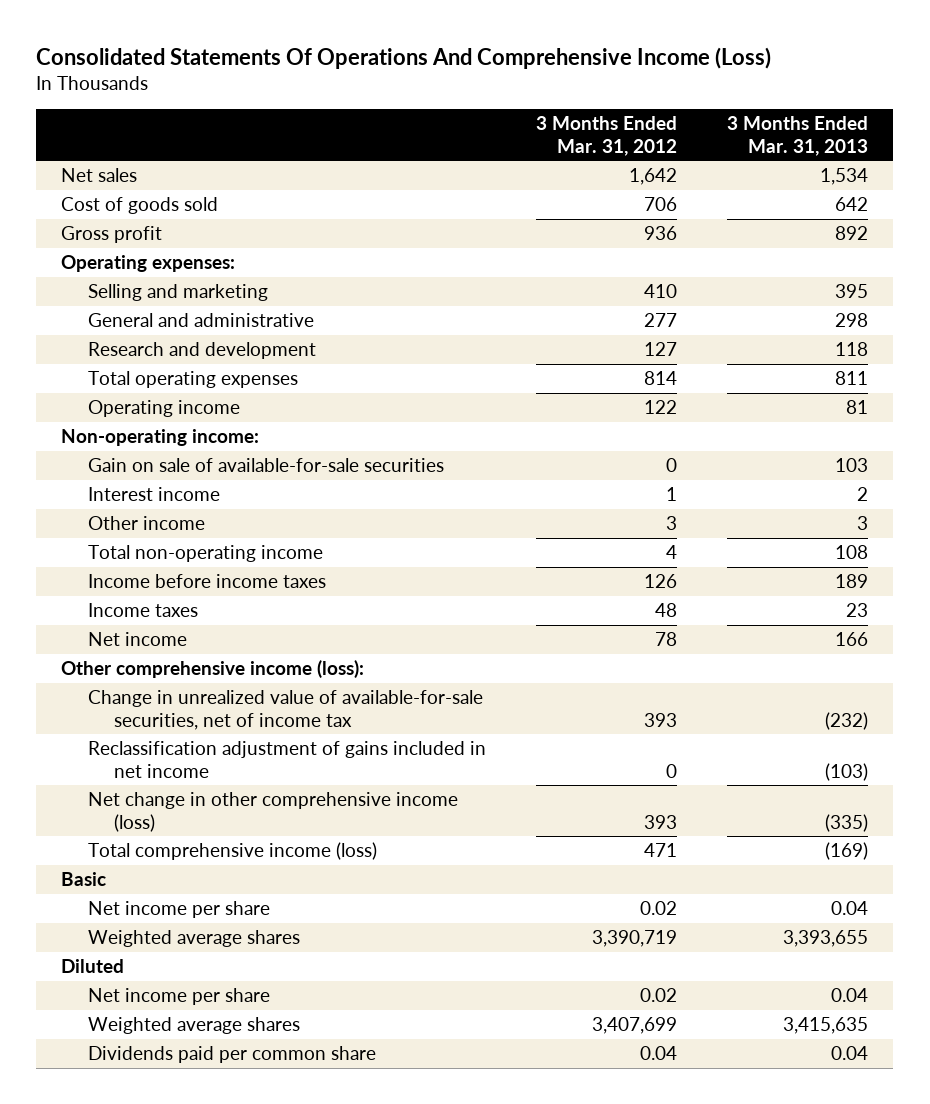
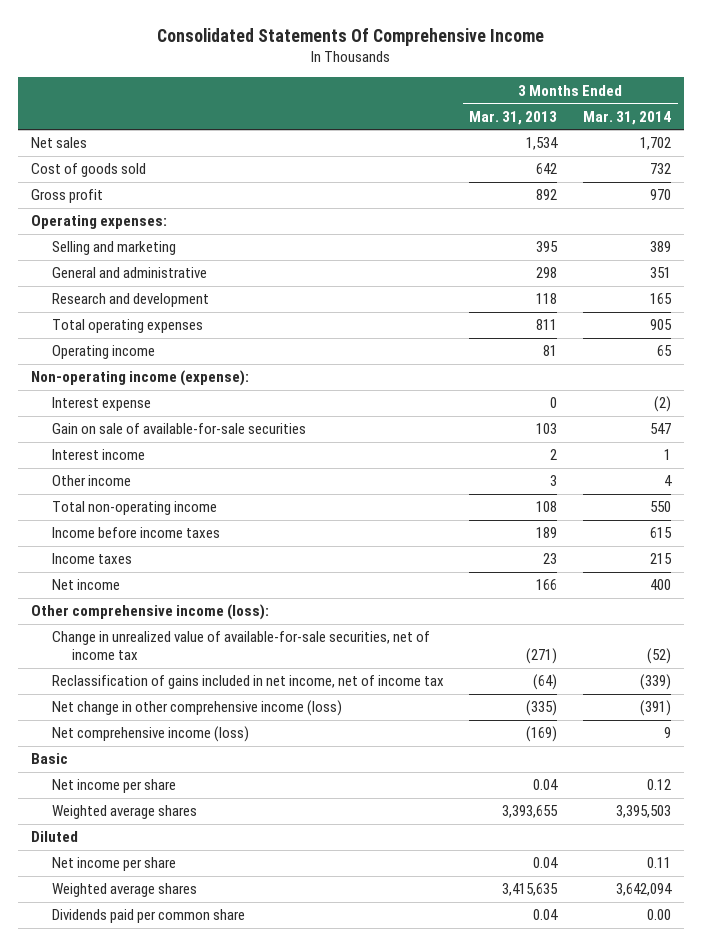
[36,47,772,70] Consolidated Statements Of Operations And Comprehensive Income (Loss) -> [157,27,545,46] Consolidated Statements Of Comprehensive Income
[536,116,678,156] 3 Months Ended Mar. 31, 2012 -> none
none -> [583,110,672,125] Mar. 31, 2014
[61,429,260,447] Non-operating income: -> [31,370,250,387] Non-operating income (expense):
none -> [51,397,151,412] Interest expense
[825,711,869,730] (232) -> [526,648,558,665] (271)
[87,741,486,778] Reclassification adjustment of gains included in net income -> [51,675,444,690] Reclassification of gains included in net income, net of income tax
[825,762,869,781] (103) -> [533,674,558,691] (64)
[87,842,377,861] Total comprehensive income (loss) -> [51,726,249,743] Net comprehensive income (loss)

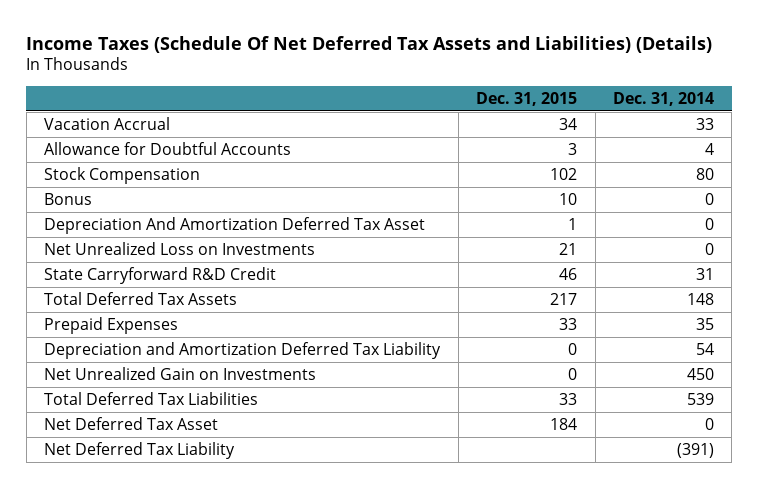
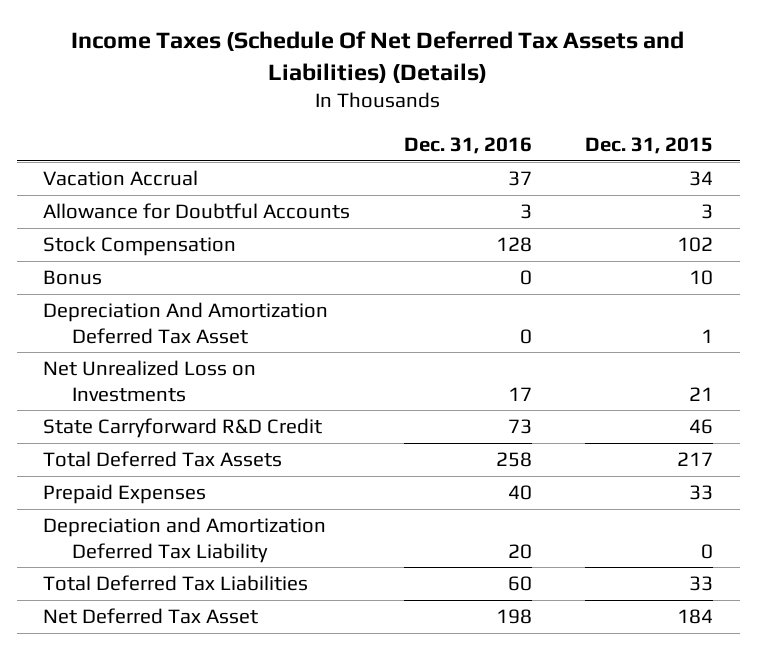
[612,91,714,106] Dec. 31, 2014 -> none
none -> [403,136,532,154] Dec. 31, 2016
[44,366,317,380] Net Unrealized Gain on Investments -> none
[44,441,236,459] Net Deferred Tax Liability -> none

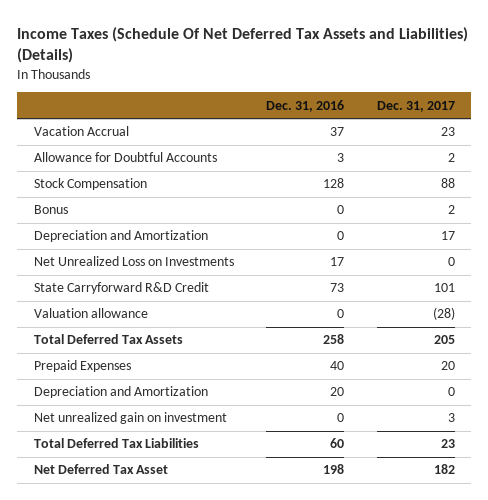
[585,136,714,154] Dec. 31, 2015 -> none
none -> [376,100,455,112] Dec. 31, 2017
[43,301,329,344] Depreciation And Amortization Deferred Tax Asset -> [33,230,208,243] Depreciation and Amortization
none -> [33,308,148,319] Valuation allowance
[43,516,327,563] Depreciation and Amortization Deferred Tax Liability -> [33,386,208,399] Depreciation and Amortization
none -> [33,412,227,425] Net unrealized gain on investment

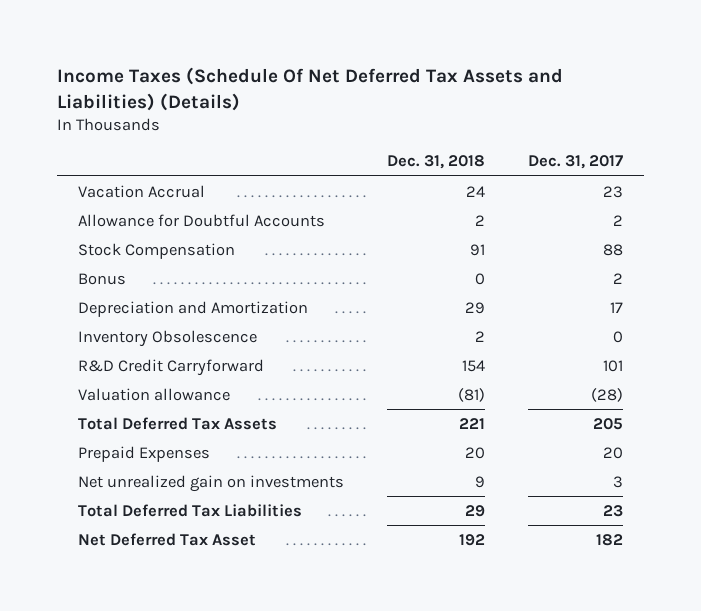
[266,99,345,112] Dec. 31, 2016 -> none
none -> [387,155,486,170] Dec. 31, 2018
[33,256,234,267] Net Unrealized Loss on Investments -> none
none -> [78,329,258,347] Inventory Obsolescence
[33,282,209,295] State Carryforward R&D Credit -> [78,358,265,376] R&D Credit Carryforward
[33,386,208,399] Depreciation and Amortization -> none
[33,412,227,425] Net unrealized gain on investment -> [78,474,345,492] Net unrealized gain on investments

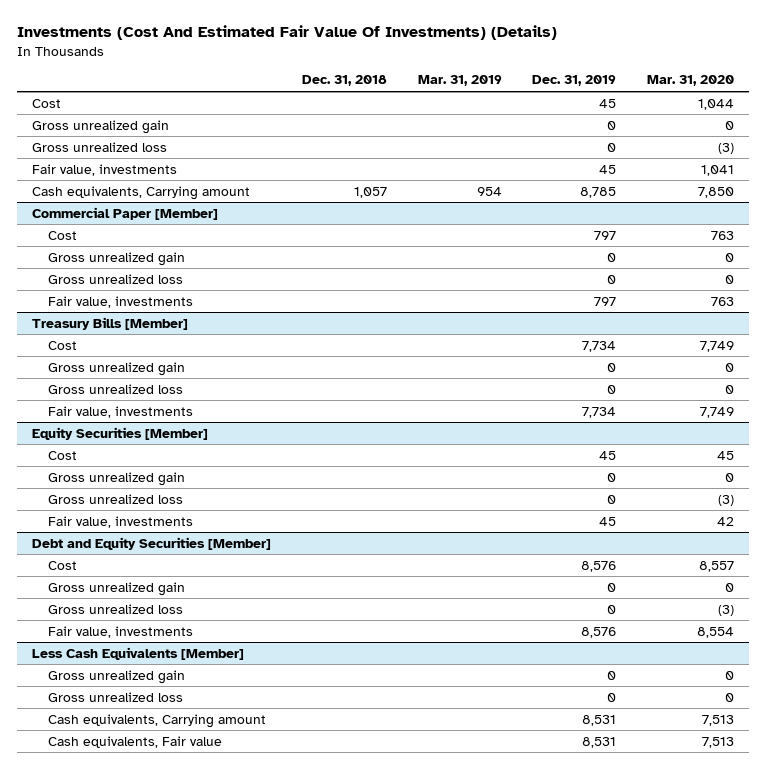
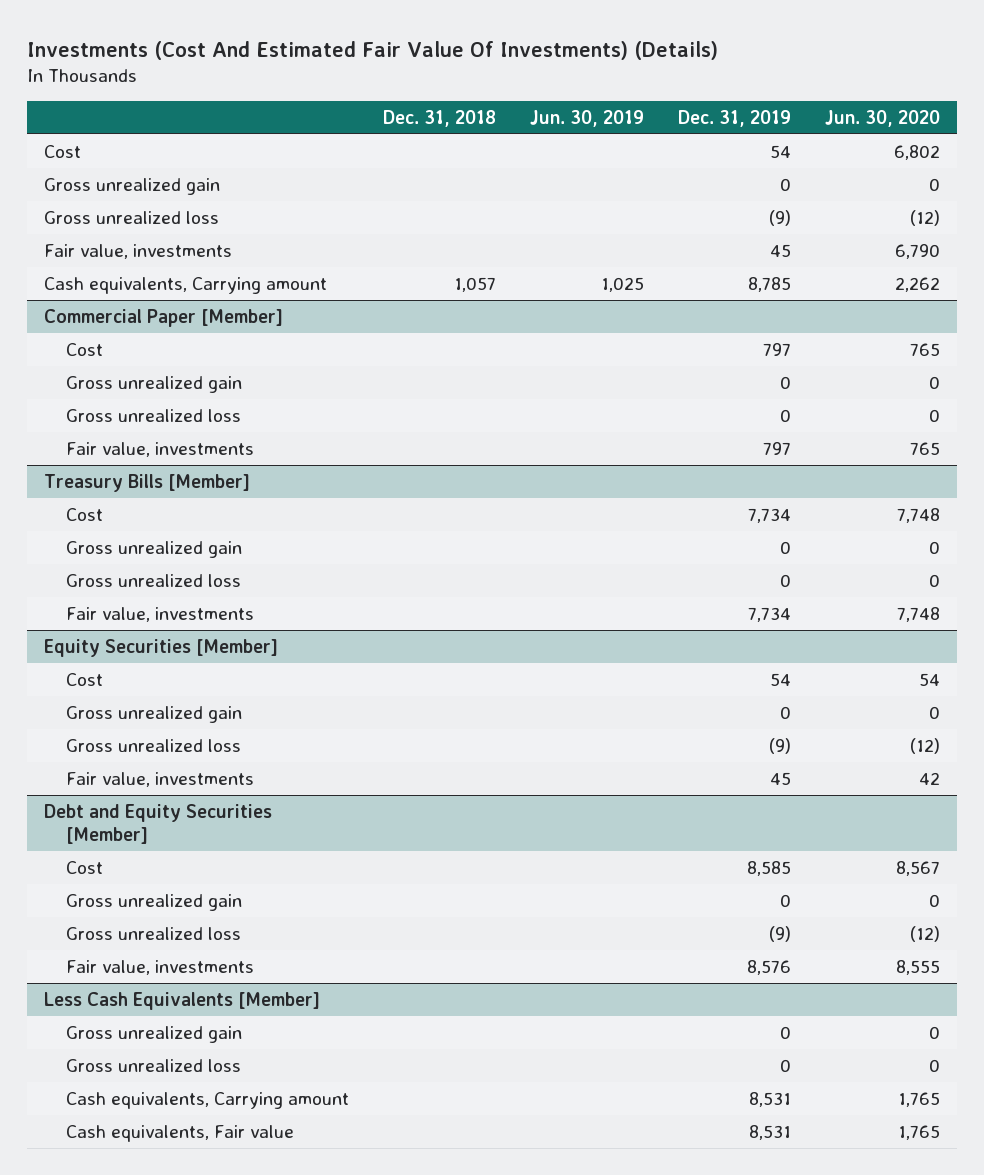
[417,75,502,87] Mar. 31, 2019 -> none
[646,75,734,87] Mar. 31, 2020 -> none
none -> [529,109,644,127] Jun. 30, 2019
none -> [824,109,940,127] Jun. 30, 2020
[599,98,617,108] 45 -> [769,144,791,158] 54
[607,142,617,152] 0 -> [768,209,791,226] (9)
[599,450,617,460] 45 -> [769,672,791,686] 54
[607,494,617,504] 0 -> [768,737,791,754] (9)
[581,560,617,572] 8,576 -> [746,860,791,876] 8,585
[607,604,617,614] 0 -> [768,925,791,942] (9)

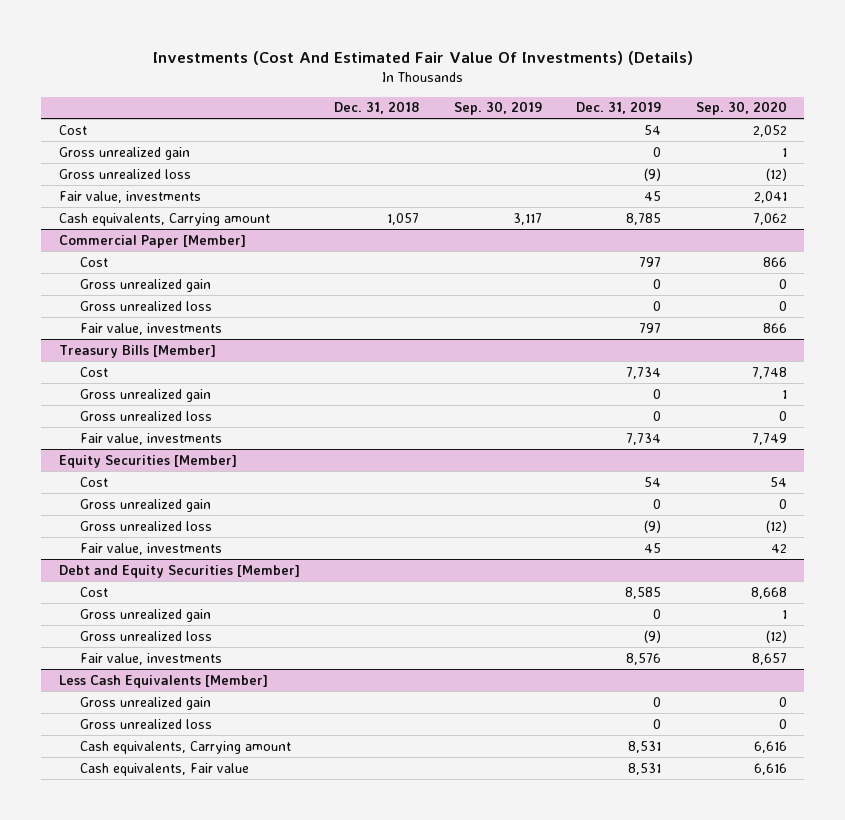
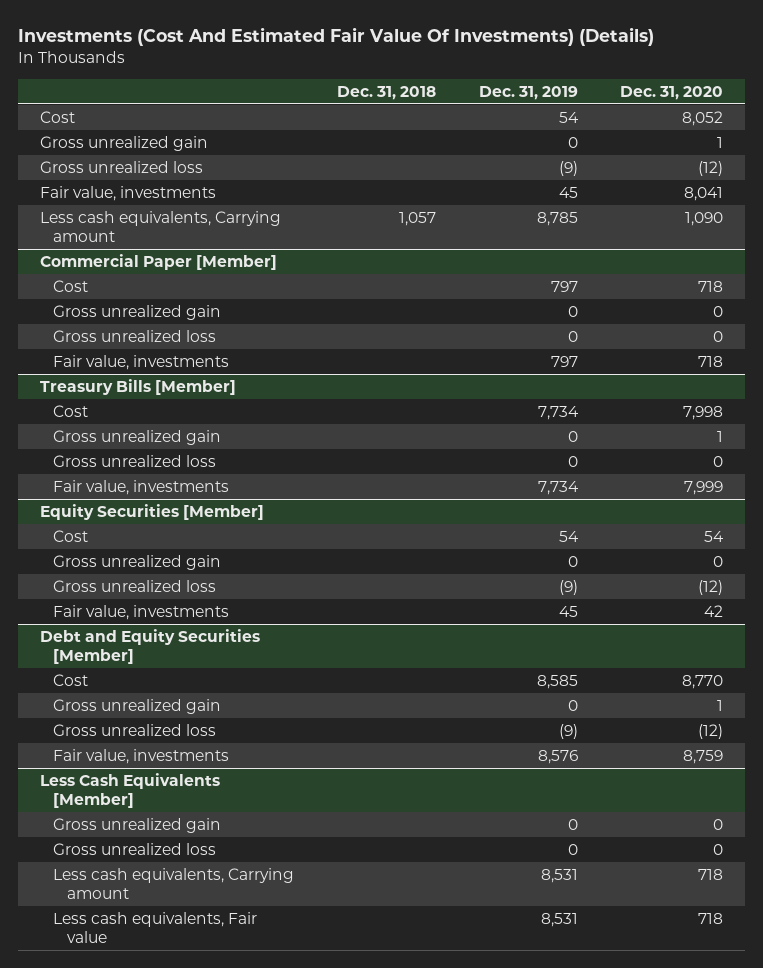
[453,101,542,116] Sep. 30, 2019 -> none
[695,101,787,116] Sep. 30, 2020 -> none
none -> [620,85,724,100] Dec. 31, 2020
[58,212,270,226] Cash equivalents, Carrying amount -> [39,211,281,242] Less cash equivalents, Carrying amount
[79,740,291,754] Cash equivalents, Carrying amount -> [53,868,295,899] Less cash equivalents, Carrying amount
[79,762,249,776] Cash equivalents, Fair value -> [53,912,258,943] Less cash equivalents, Fair value

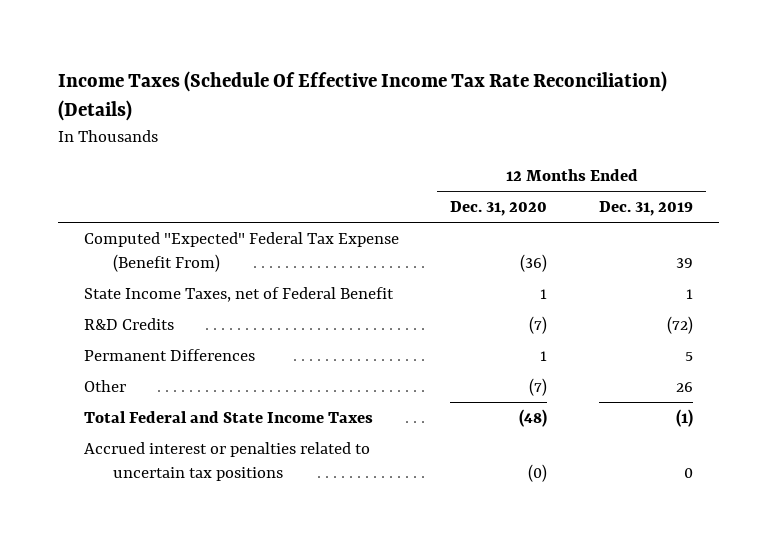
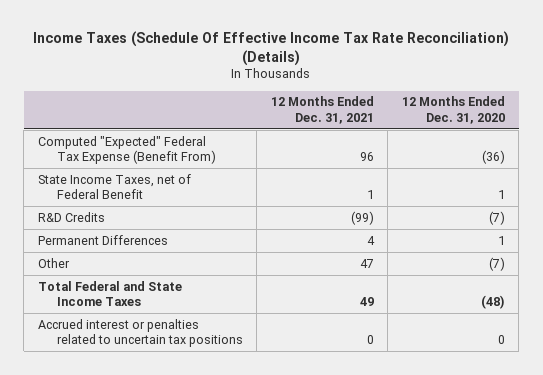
[598,201,693,217] Dec. 31, 2019 -> none
none -> [270,96,374,124] 12 Months Ended Dec. 31, 2021
[528,463,548,482] (0) -> [497,335,505,345] 0

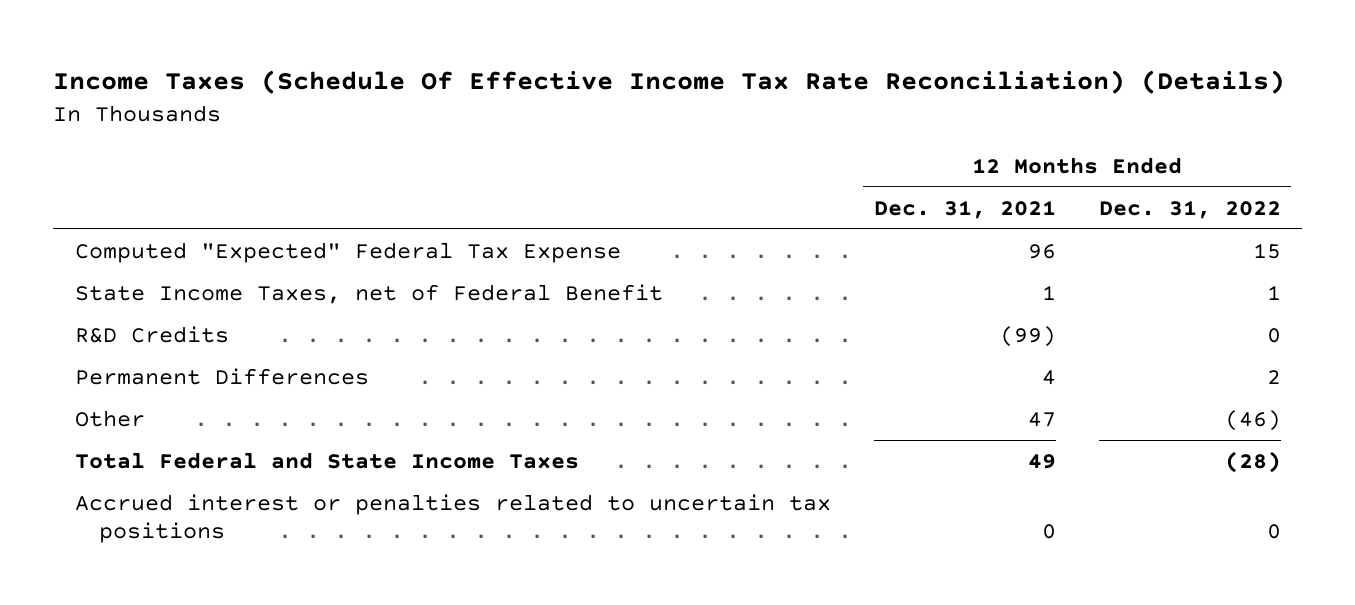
[401,96,505,124] 12 Months Ended Dec. 31, 2020 -> none
none -> [1098,199,1281,219] Dec. 31, 2022
[37,135,216,165] Computed "Expected" Federal Tax Expense (Benefit From) -> [74,242,621,264] Computed "Expected" Federal Tax Expense

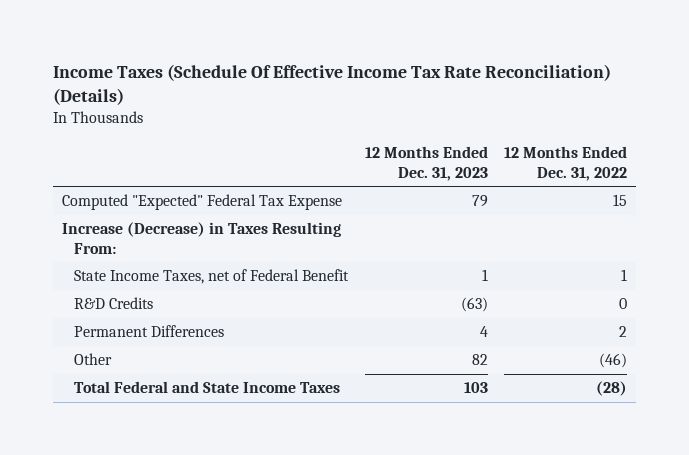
[873,199,1056,219] Dec. 31, 2021 -> none
none -> [364,145,488,181] 12 Months Ended Dec. 31, 2023
none -> [61,222,341,254] Increase (Decrease) in Taxes Resulting From:
[74,494,831,543] Accrued interest or penalties related to uncertain tax positions -> none

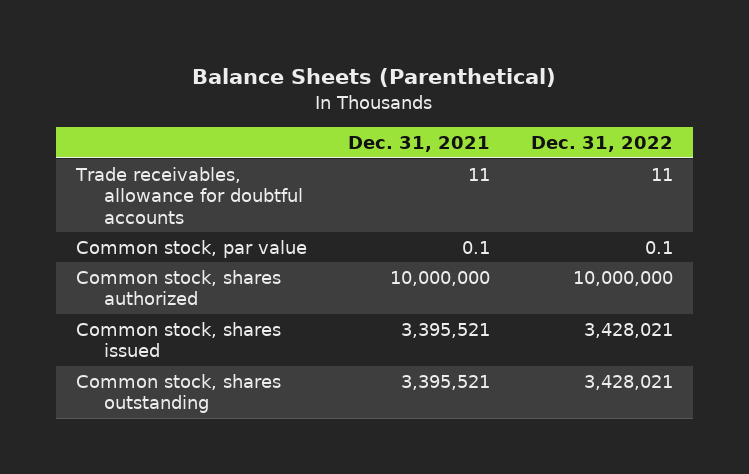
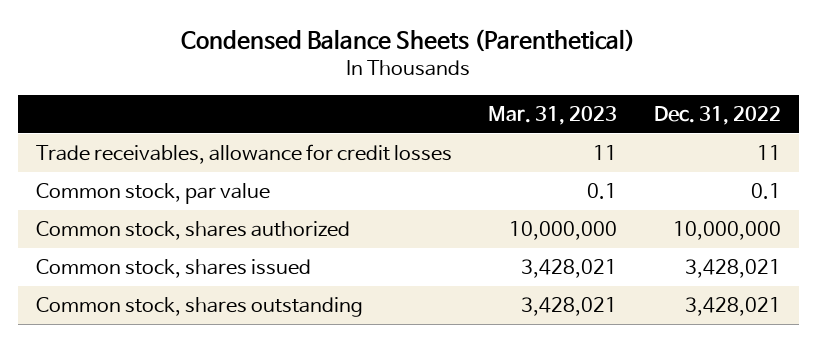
[192,68,557,88] Balance Sheets (Parenthetical) -> [181,29,636,53] Condensed Balance Sheets (Parenthetical)
[347,136,490,153] Dec. 31, 2021 -> none
none -> [488,106,618,126] Mar. 31, 2023
[75,166,303,224] Trade receivables, allowance for doubtful accounts -> [35,144,452,165] Trade receivables, allowance for credit losses

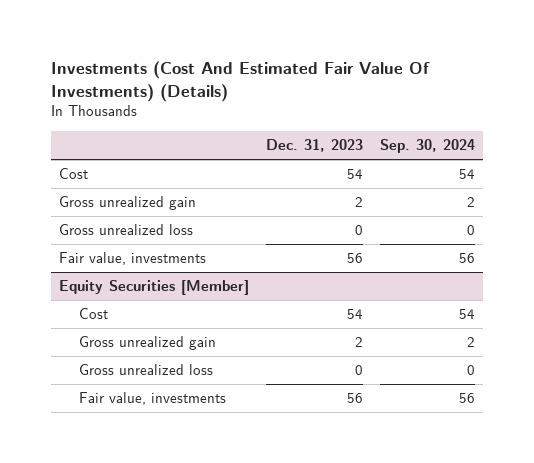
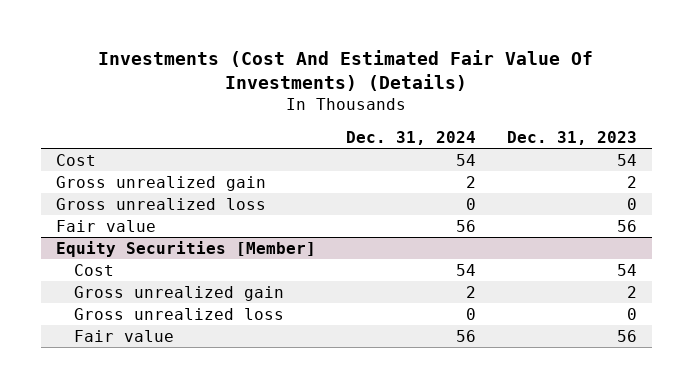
[379,139,475,154] Sep. 30, 2024 -> none
none -> [346,130,477,145] Dec. 31, 2024
[59,252,207,266] Fair value, investments -> [56,219,157,232] Fair value
[78,392,226,406] Fair value, investments -> [73,329,174,342] Fair value

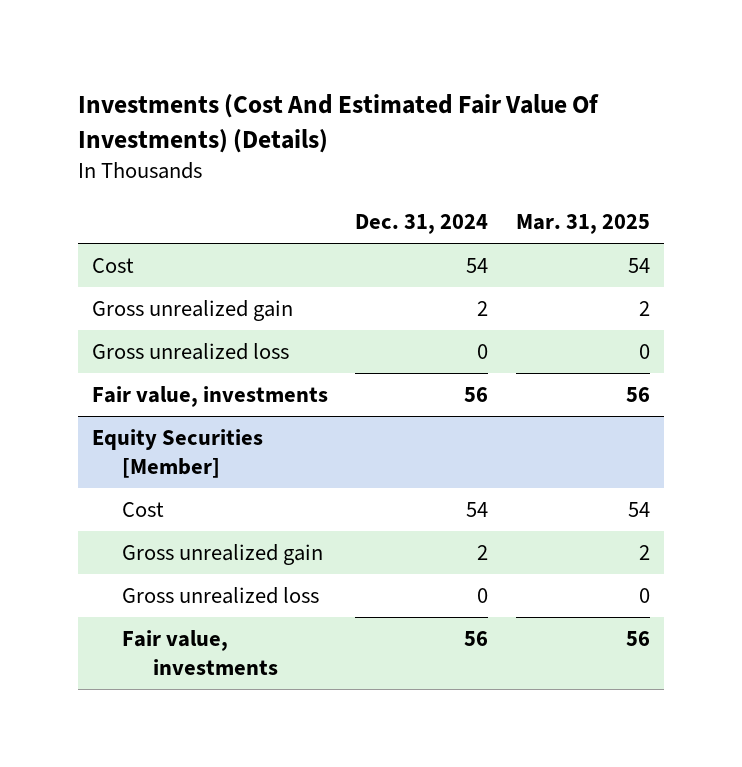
[506,130,637,145] Dec. 31, 2023 -> none
none -> [515,214,650,235] Mar. 31, 2025
[56,219,157,232] Fair value -> [91,385,328,407] Fair value, investments
[73,329,174,342] Fair value -> [122,629,278,675] Fair value, investments

